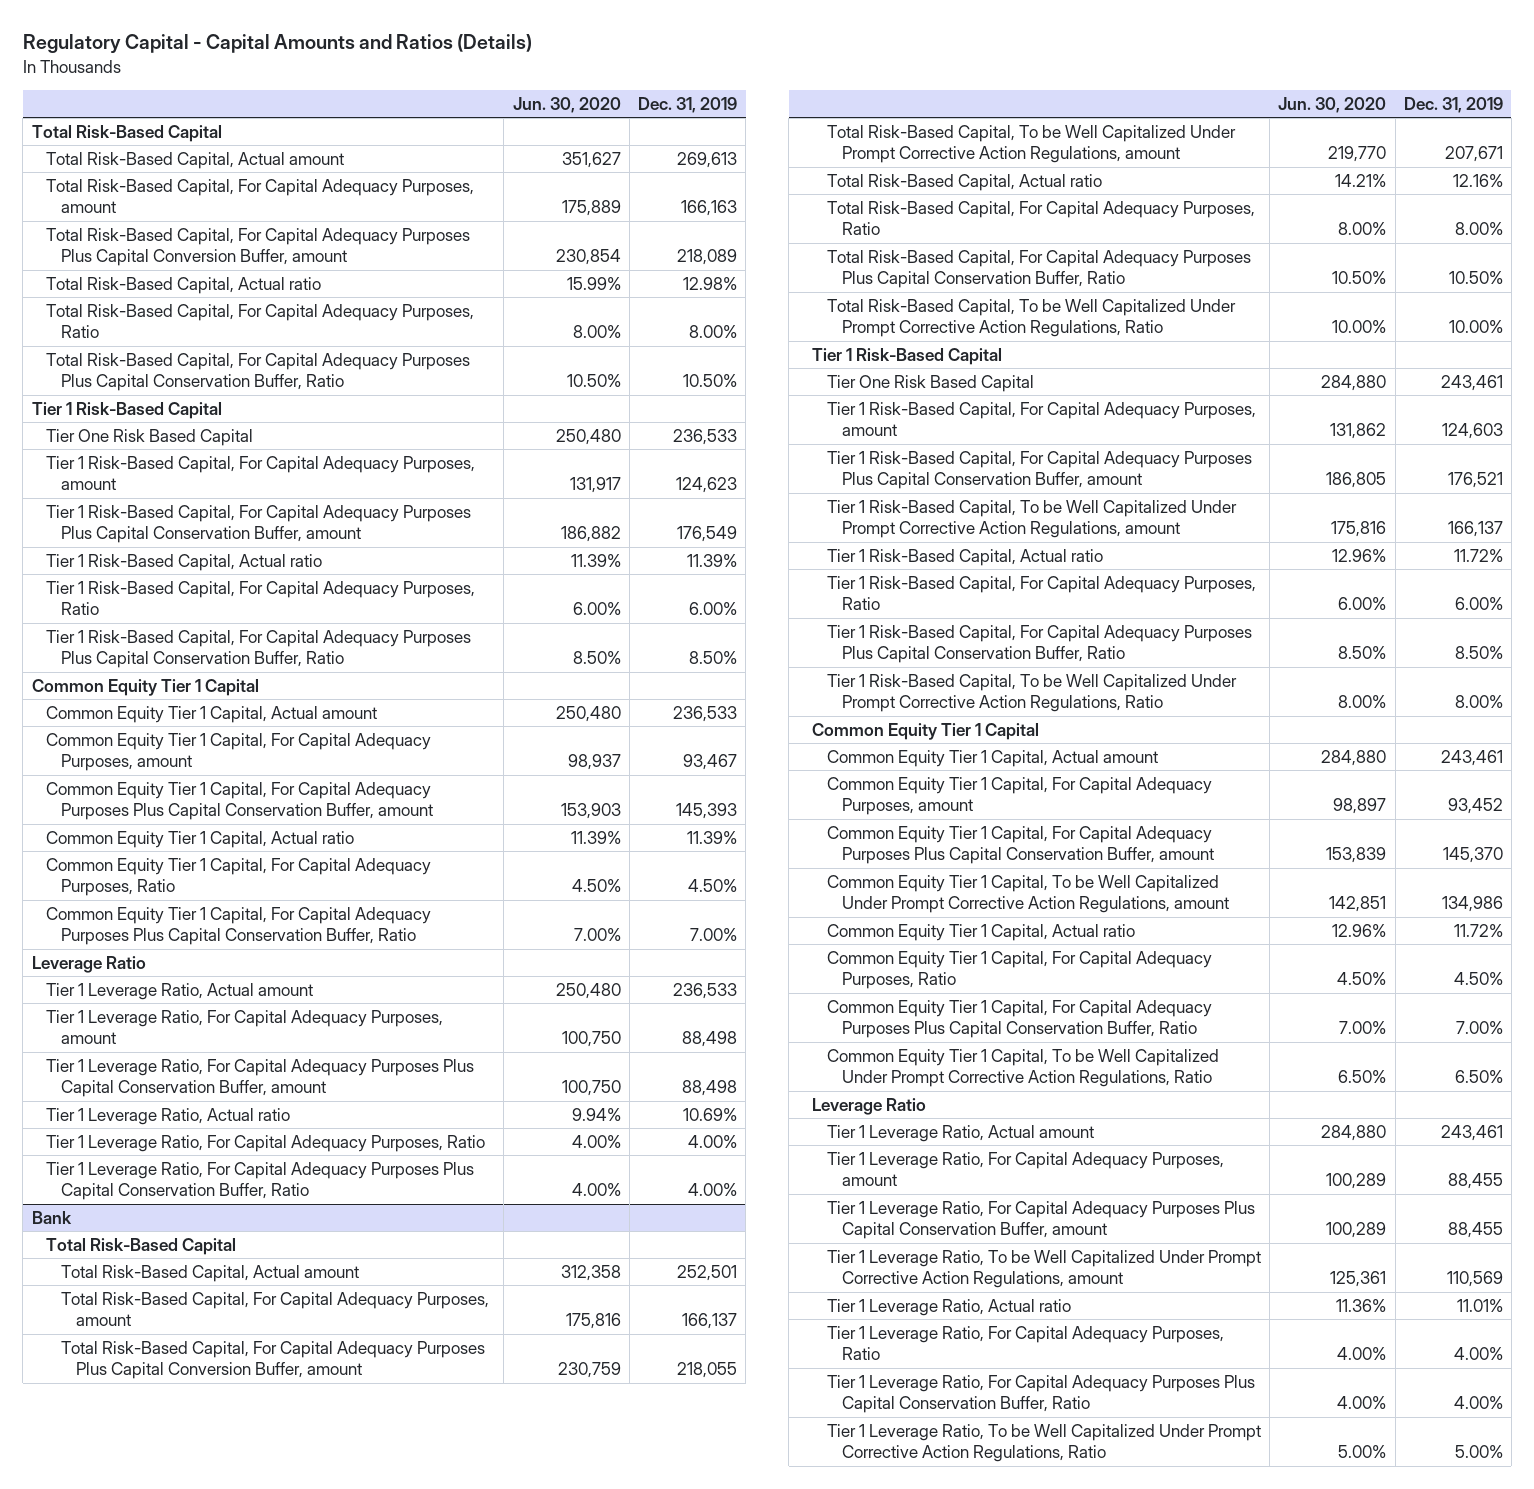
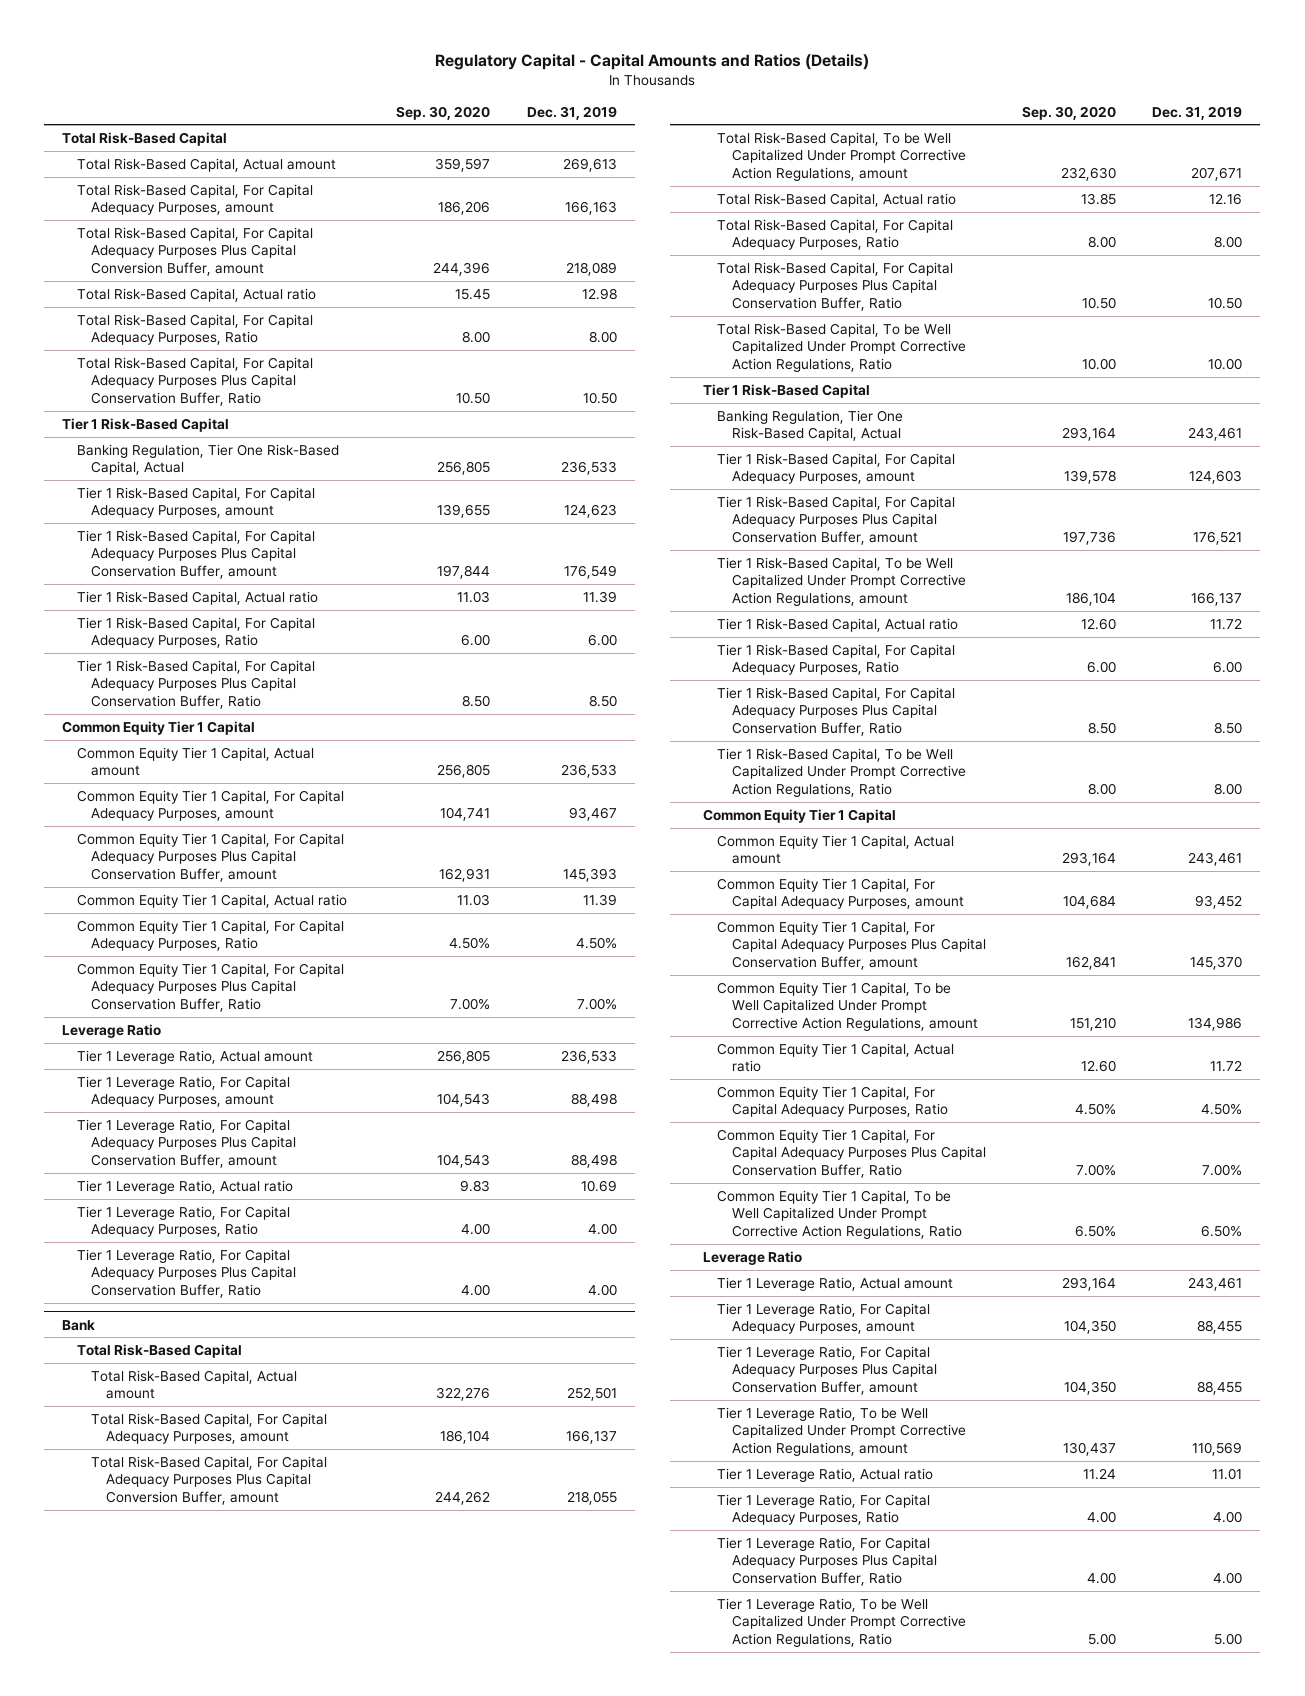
[512,96,621,113] Jun. 30, 2020 -> none
none -> [396,105,491,120] Sep. 30, 2020
[682,276,737,290] 12.98% -> [581,287,617,300] 12.98
[688,325,737,339] 8.00% -> [588,331,617,344] 8.00
[682,374,737,388] 10.50% -> [582,391,617,404] 10.50
[46,428,254,446] Tier One Risk Based Capital -> [76,443,339,476] Banking Regulation, Tier One Risk-Based Capital, Actual
[686,553,737,567] 11.39% -> [582,590,617,603] 11.39
[688,602,737,616] 6.00% -> [587,634,617,647] 6.00
[688,651,737,665] 8.50% -> [588,694,617,707] 8.50
[686,830,737,844] 11.39% -> [582,893,617,906] 11.39
[682,1107,737,1121] 10.69% -> [580,1179,617,1192] 10.69
[687,1134,737,1148] 4.00% -> [587,1223,617,1236] 4.00
[687,1183,737,1197] 4.00% -> [587,1283,617,1296] 4.00
[1452,173,1503,187] 12.16% -> [1209,192,1243,205] 12.16
[1454,222,1503,236] 8.00% -> [1214,236,1243,249] 8.00
[1448,271,1503,285] 10.50% -> [1208,296,1243,309] 10.50
[1448,320,1503,334] 10.00% -> [1208,357,1243,370] 10.00
[826,374,1034,392] Tier One Risk Based Capital -> [717,409,904,442] Banking Regulation, Tier One Risk-Based Capital, Actual
[1453,548,1503,562] 11.72% -> [1210,617,1243,630] 11.72
[1454,597,1503,611] 6.00% -> [1213,661,1243,674] 6.00
[1454,646,1503,660] 8.50% -> [1214,721,1243,734] 8.50
[1454,695,1503,709] 8.00% -> [1214,782,1243,795] 8.00
[1453,923,1503,937] 11.72% -> [1210,1060,1243,1073] 11.72
[1456,1298,1503,1312] 11.01% -> [1212,1467,1243,1480] 11.01
[1453,1347,1503,1361] 4.00% -> [1213,1511,1243,1524] 4.00
[1453,1396,1503,1410] 4.00% -> [1213,1571,1243,1584] 4.00
[1454,1445,1503,1459] 5.00% -> [1214,1632,1243,1645] 5.00

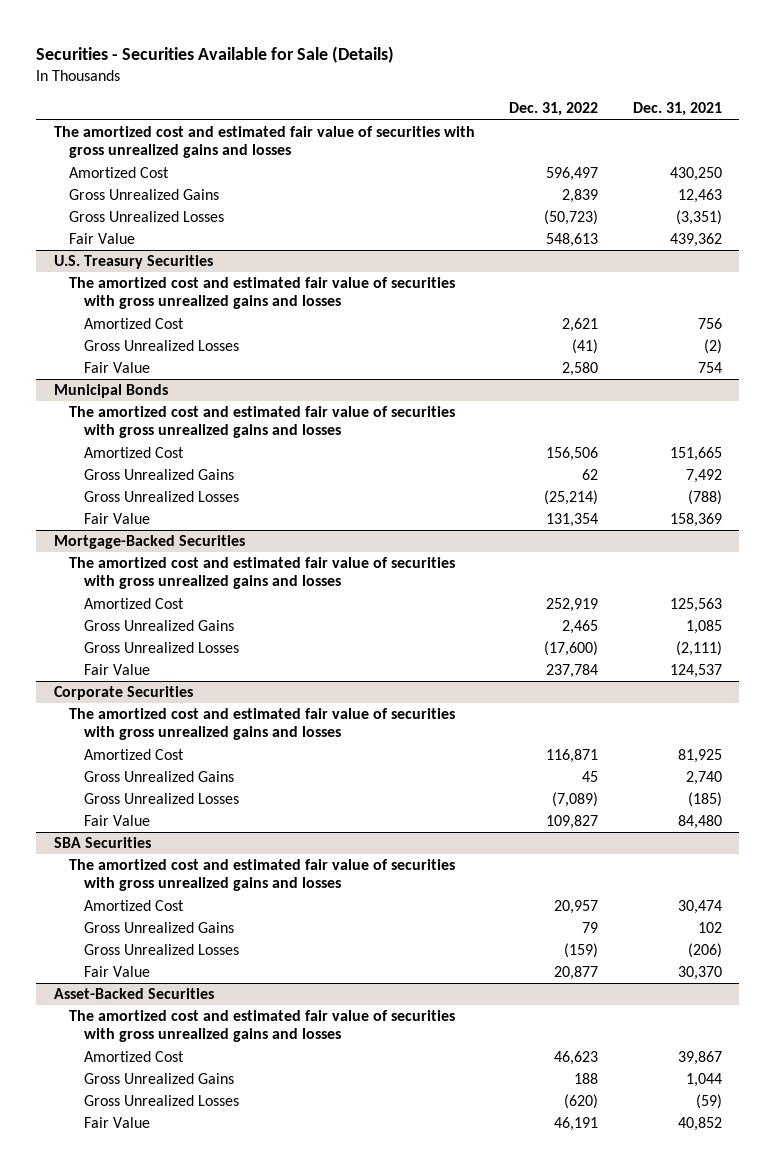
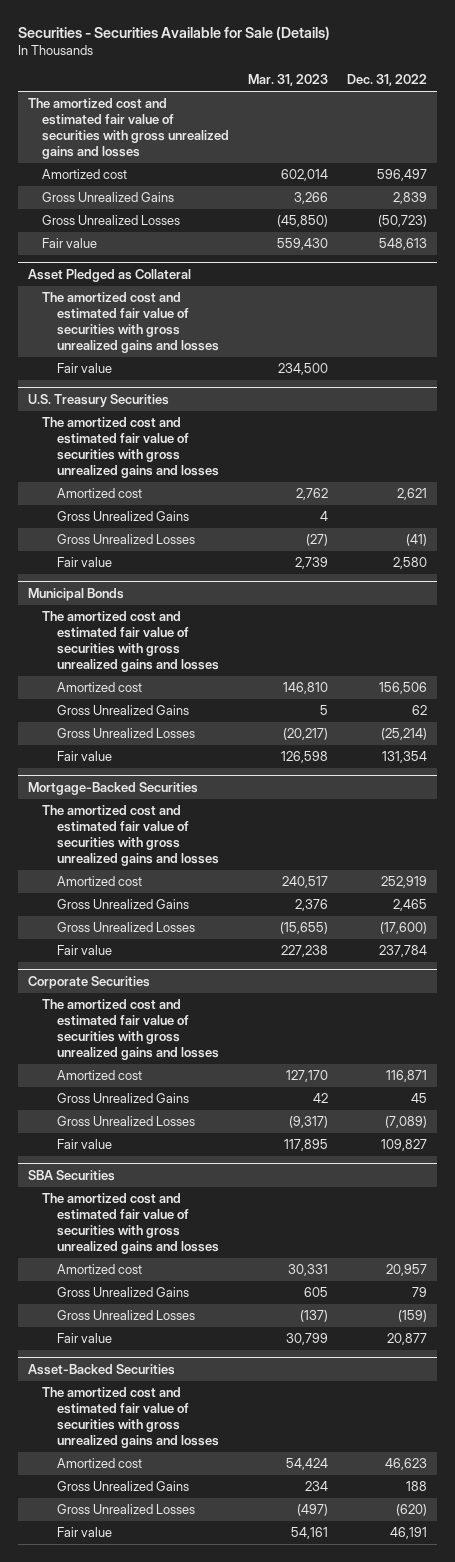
[632,102,722,117] Dec. 31, 2021 -> none
none -> [248,74,329,87] Mar. 31, 2023
[68,167,169,179] Amortized Cost -> [42,169,128,180] Amortized cost
[68,233,135,245] Fair Value -> [42,238,98,249] Fair value
none -> [27,269,191,283] Asset Pledged as Collateral
none -> [42,292,219,354] The amortized cost and estimated fair value of securities with gross unrealized gains and losses
none -> [56,363,112,374] Fair value
[84,318,185,330] Amortized Cost -> [56,488,142,499] Amortized cost
none -> [56,511,189,522] Gross Unrealized Gains
[84,362,151,374] Fair Value -> [56,557,112,568] Fair value
[84,447,185,459] Amortized Cost -> [56,682,142,693] Amortized cost
[84,513,151,525] Fair Value -> [56,751,112,762] Fair value
[84,598,185,610] Amortized Cost -> [56,876,142,887] Amortized cost
[84,664,151,676] Fair Value -> [56,945,112,956] Fair value
[84,749,185,761] Amortized Cost -> [56,1070,142,1081] Amortized cost
[84,815,151,827] Fair Value -> [56,1139,112,1150] Fair value
[84,900,185,912] Amortized Cost -> [56,1264,142,1275] Amortized cost
[84,966,151,978] Fair Value -> [56,1333,112,1344] Fair value
[84,1051,185,1063] Amortized Cost -> [56,1458,142,1469] Amortized cost
[84,1117,151,1129] Fair Value -> [56,1527,112,1538] Fair value

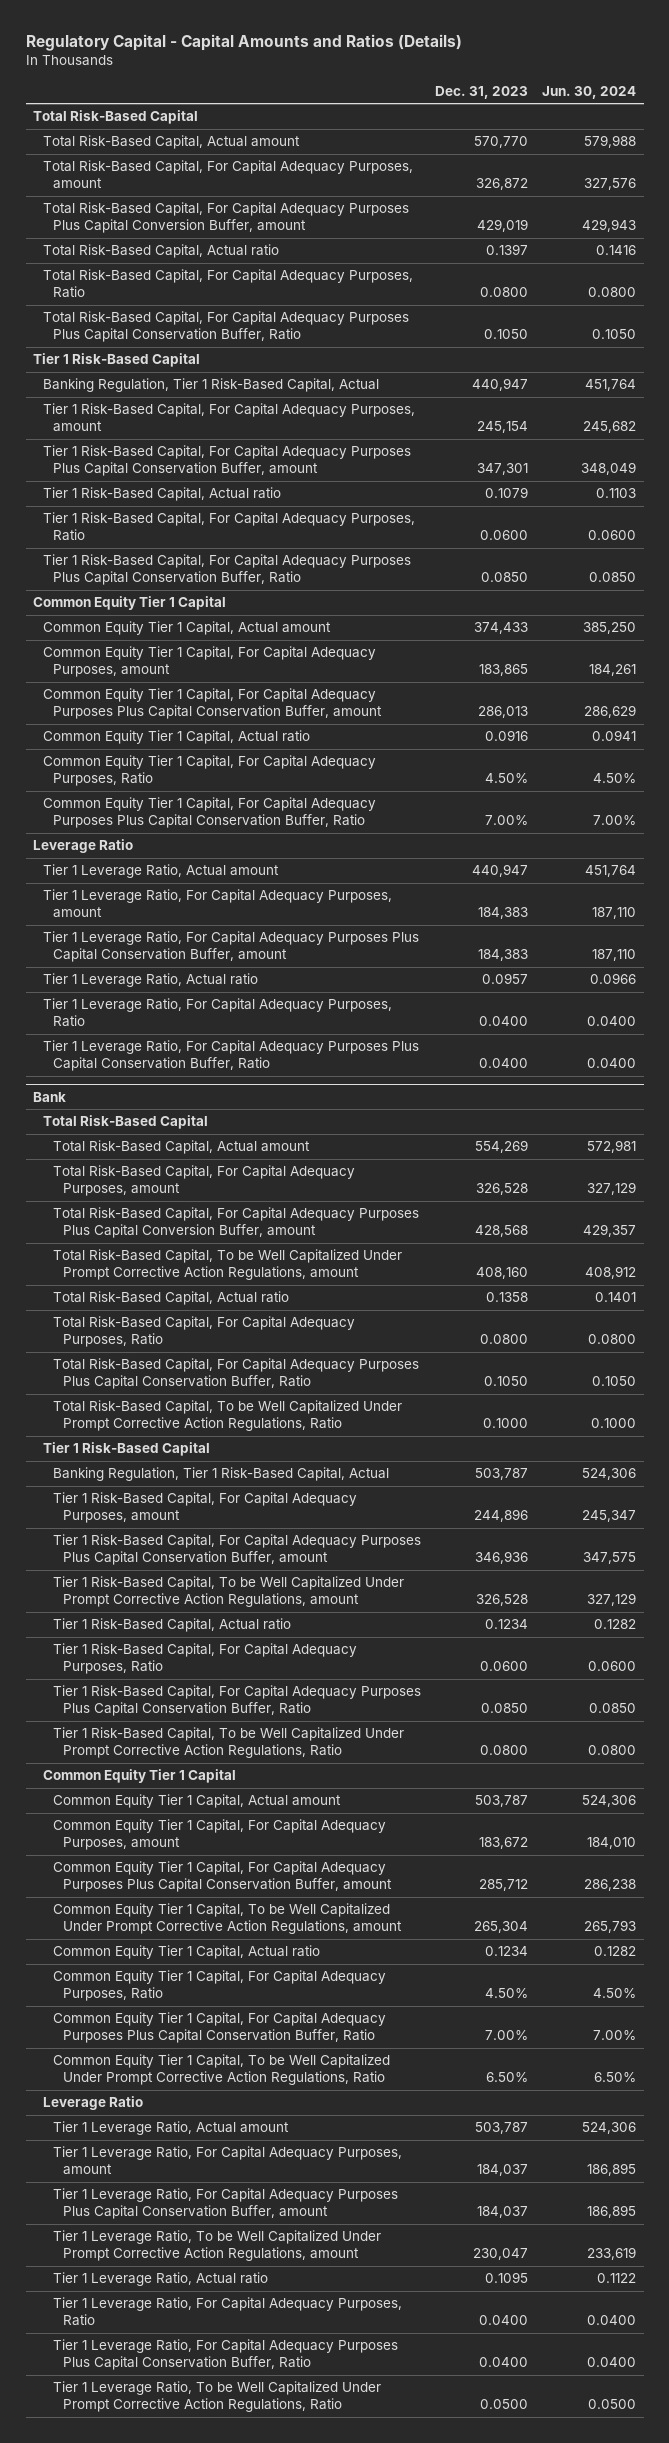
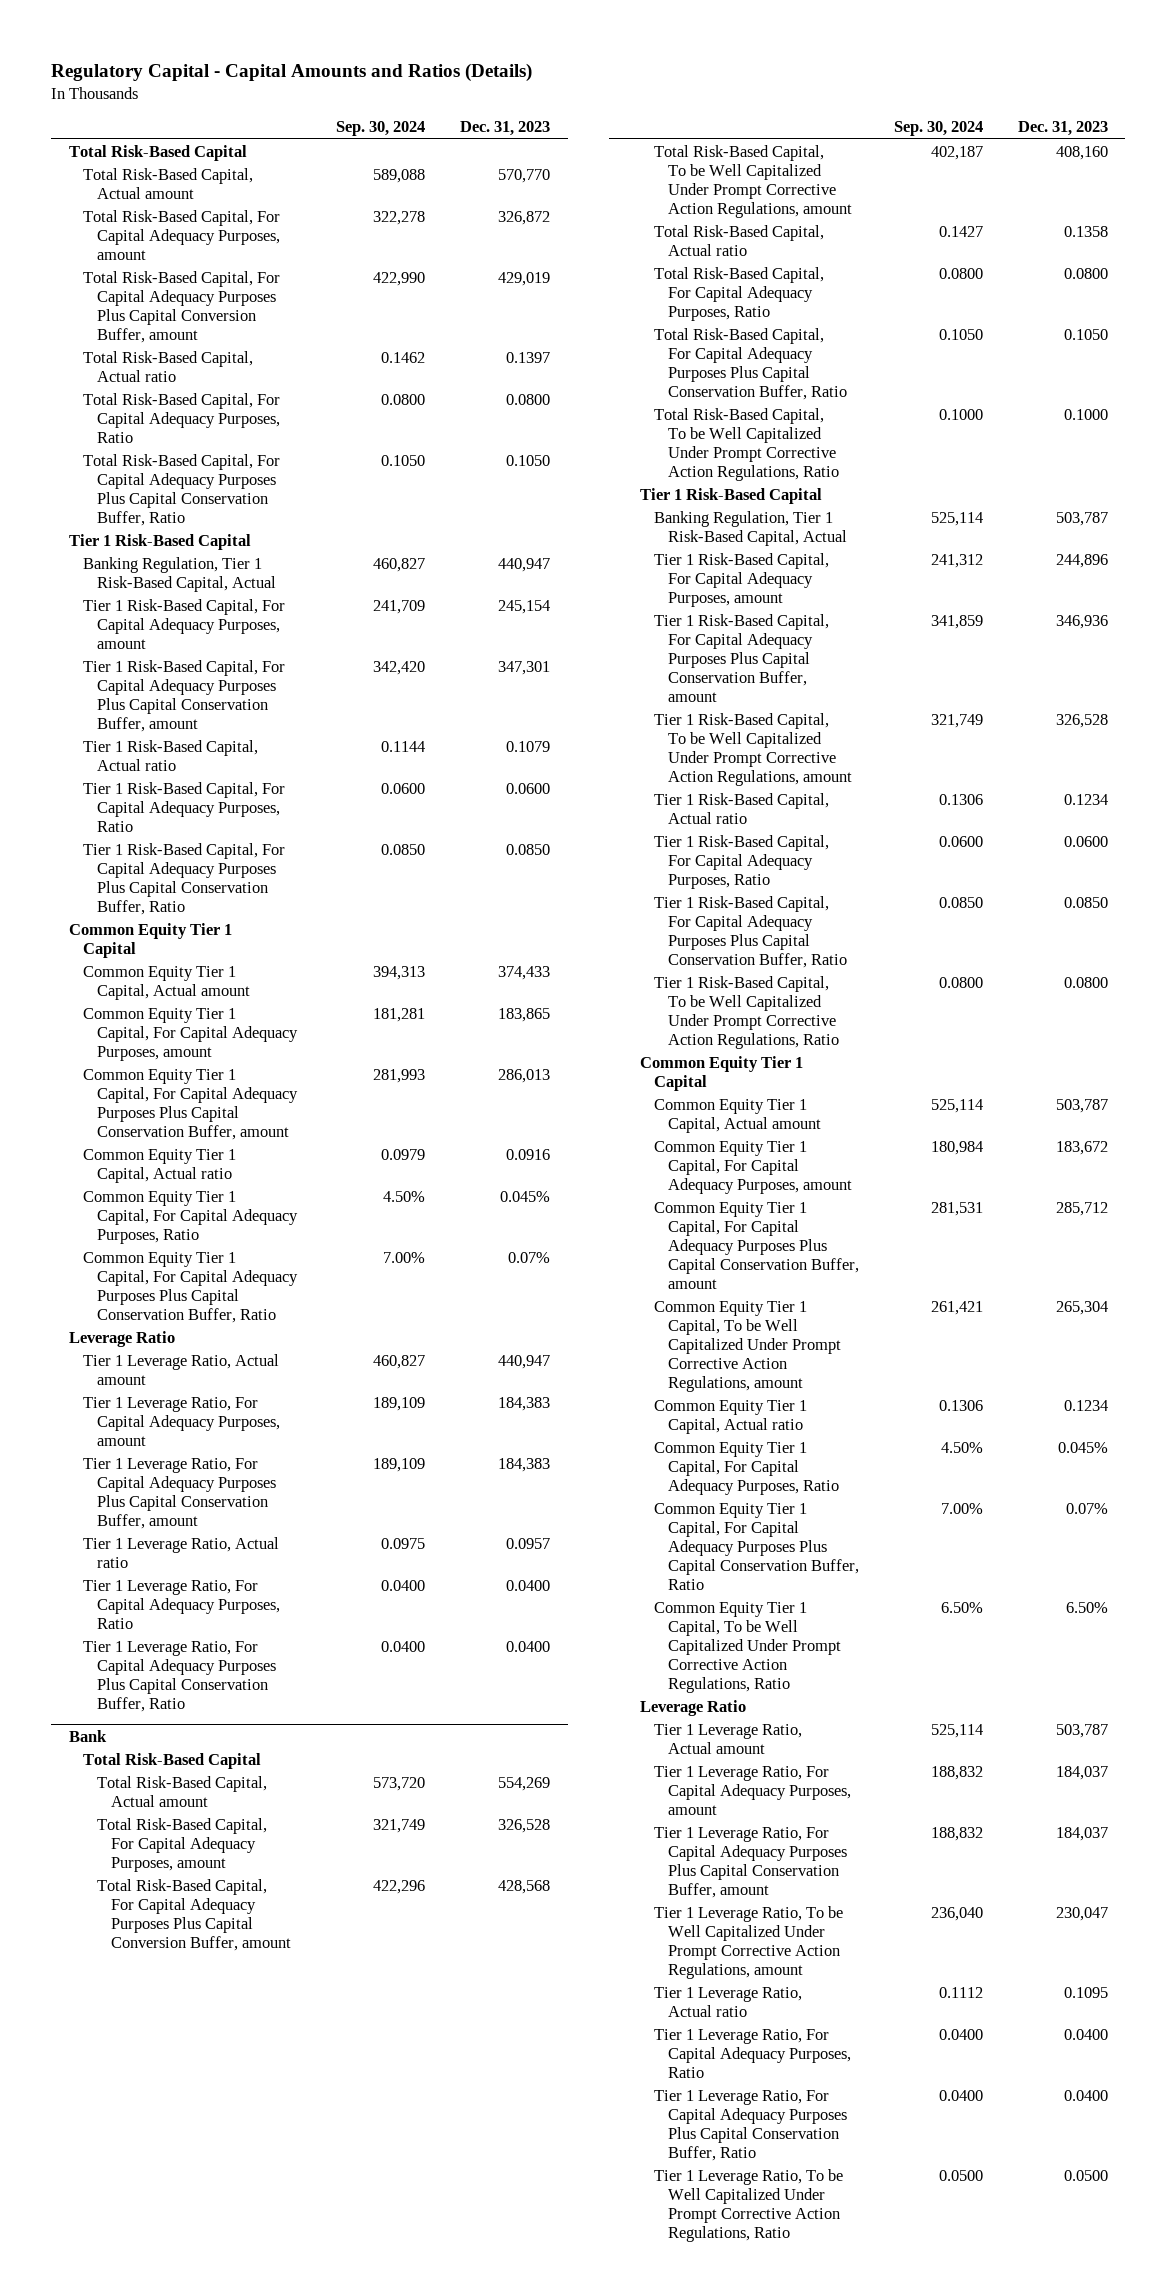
[542,85,637,99] Jun. 30, 2024 -> none
none -> [336,121,426,137] Sep. 30, 2024
[485,773,529,784] 4.50% -> [500,1191,551,1203] 0.045%
[485,815,529,826] 7.00% -> [508,1252,551,1264] 0.07%
[485,1988,529,1999] 4.50% -> [1057,1442,1108,1454] 0.045%
[485,2030,529,2041] 7.00% -> [1065,1503,1108,1515] 0.07%

